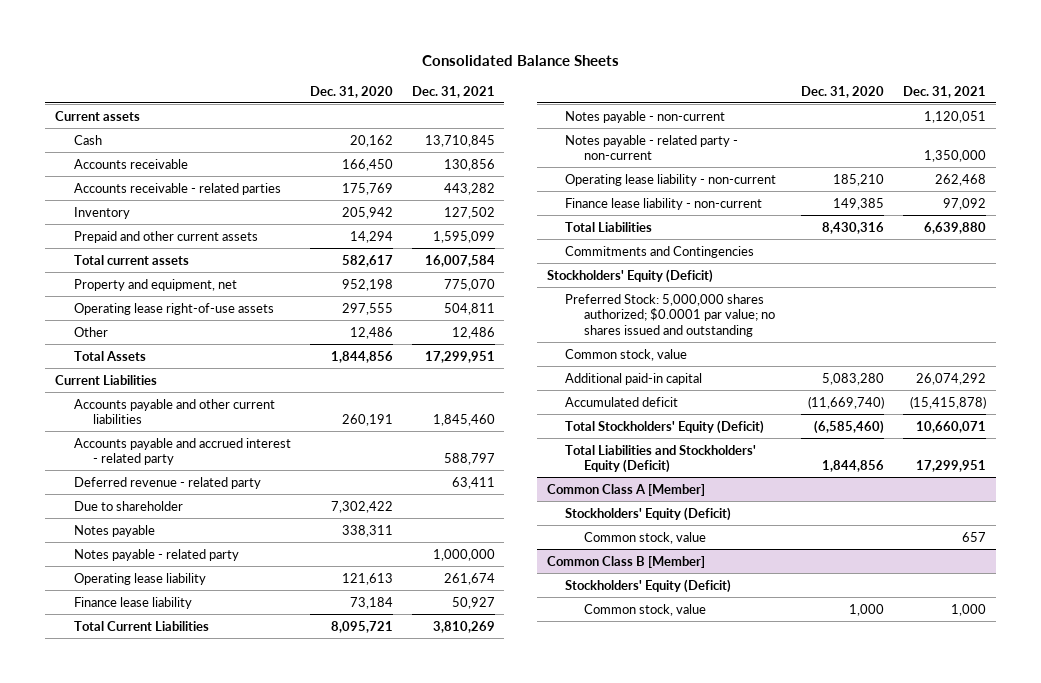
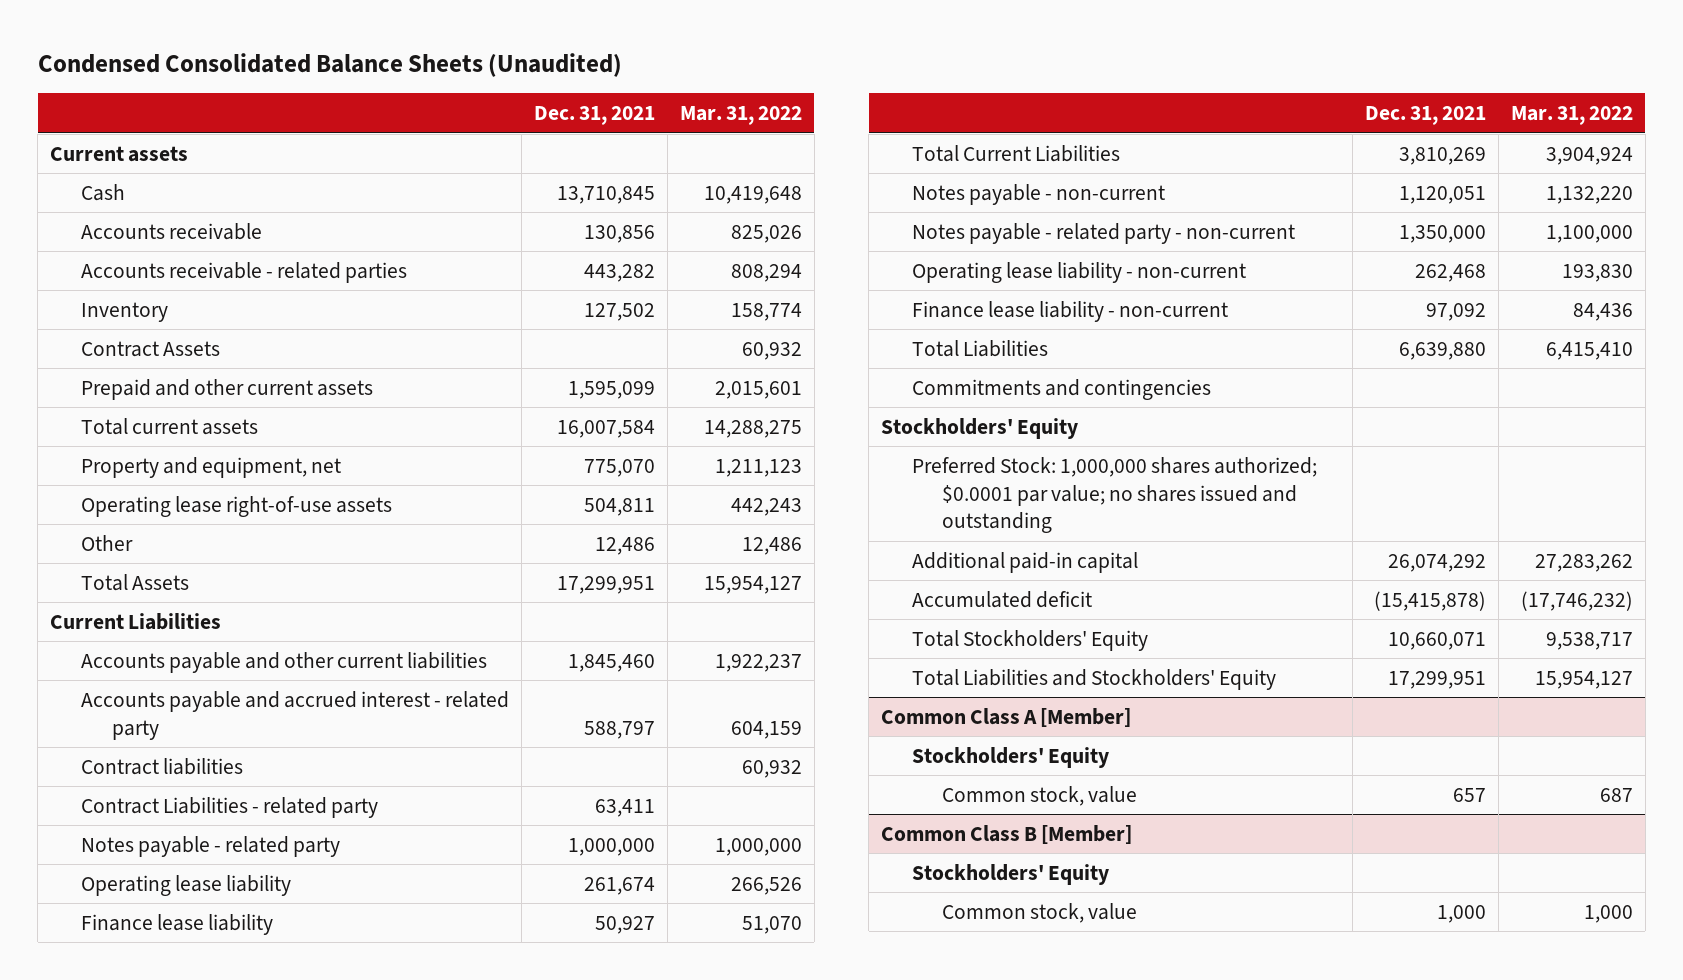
[421,54,619,66] Consolidated Balance Sheets -> [37,52,622,77] Condensed Consolidated Balance Sheets (Unaudited)
[309,85,393,98] Dec. 31, 2020 -> none
none -> [679,106,802,126] Mar. 31, 2022
none -> [80,340,220,357] Contract Assets
[73,500,183,511] Due to shareholder -> none
[73,524,155,537] Notes payable -> none
none -> [80,757,243,775] Contract liabilities
[73,476,261,489] Deferred revenue - related party -> [80,796,378,818] Contract Liabilities - related party
[565,348,688,361] Common stock, value -> none
[565,245,755,258] Commitments and Contingencies -> [911,378,1211,400] Commitments and contingencies
[546,268,713,283] Stockholders' Equity (Deficit) -> [881,417,1079,439] Stockholders' Equity
[565,293,776,337] Preferred Stock: 5,000,000 shares authorized; $0.0001 par value; no shares issued and outstanding -> [911,456,1317,534] Preferred Stock: 1,000,000 shares authorized; $0.0001 par value; no shares issued and outstanding
[565,419,765,434] Total Stockholders' Equity (Deficit) -> [911,629,1148,651] Total Stockholders' Equity
[565,444,757,474] Total Liabilities and Stockholders' Equity (Deficit) -> [911,668,1276,690] Total Liabilities and Stockholders' Equity
[565,506,732,521] Stockholders' Equity (Deficit) -> [911,746,1109,768] Stockholders' Equity
[565,578,732,593] Stockholders' Equity (Deficit) -> [911,863,1109,885] Stockholders' Equity

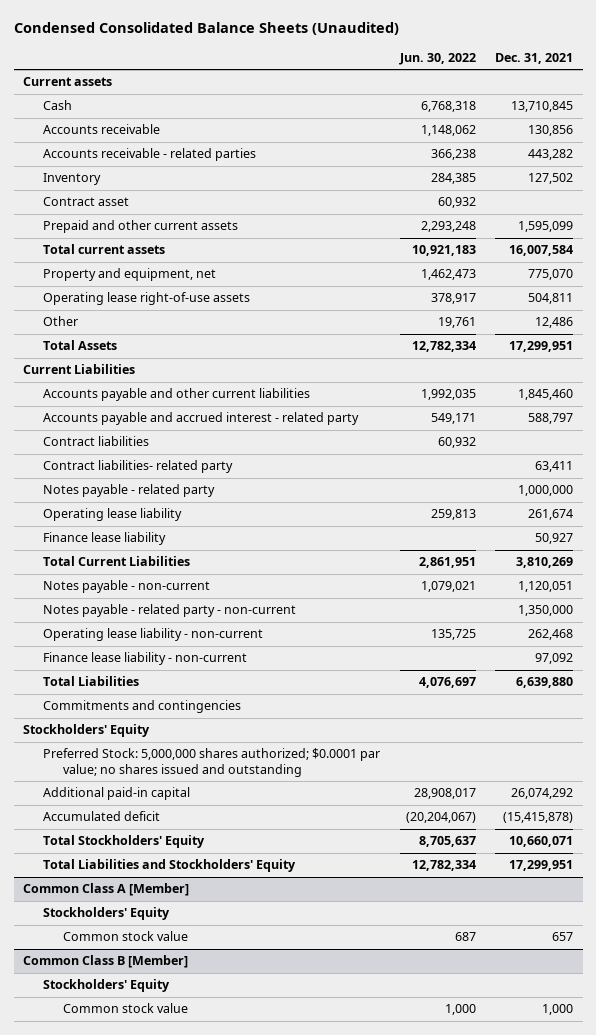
[679,106,802,126] Mar. 31, 2022 -> none
none -> [398,53,476,66] Jun. 30, 2022
[80,340,220,357] Contract Assets -> [43,197,130,207] Contract asset
[80,796,378,818] Contract Liabilities - related party -> [43,460,234,474] Contract liabilities- related party
[911,456,1317,534] Preferred Stock: 1,000,000 shares authorized; $0.0001 par value; no shares issued and outstanding -> [43,748,381,777] Preferred Stock: 5,000,000 shares authorized; $0.0001 par value; no shares issued and outstanding
[942,785,1138,806] Common stock, value -> [63,931,189,942] Common stock value
[942,902,1138,923] Common stock, value -> [63,1003,189,1014] Common stock value

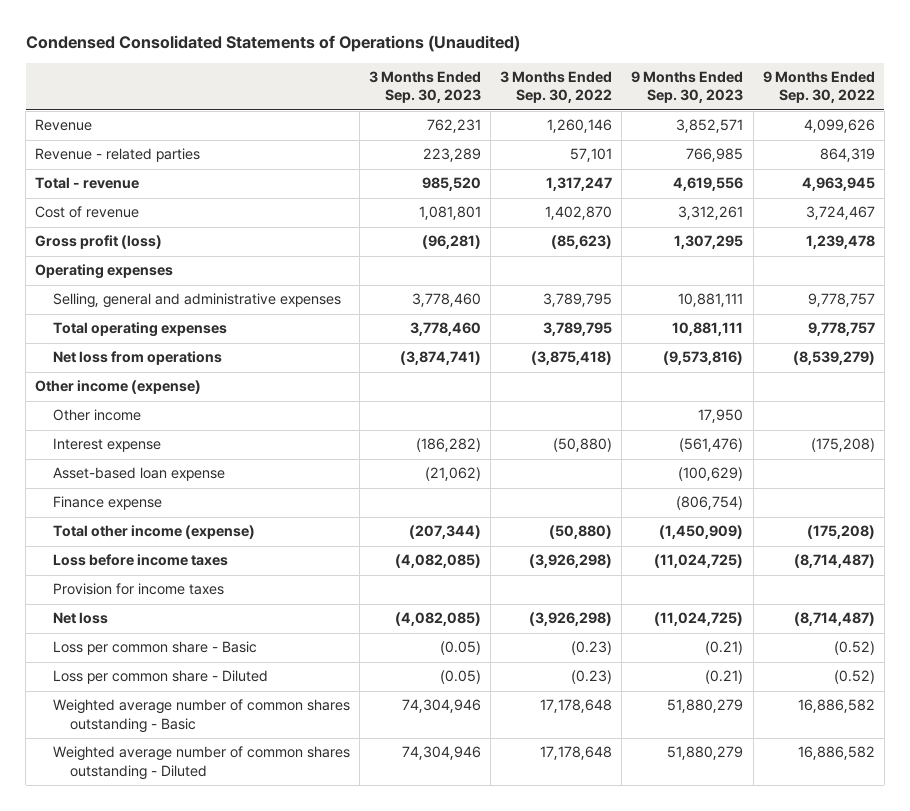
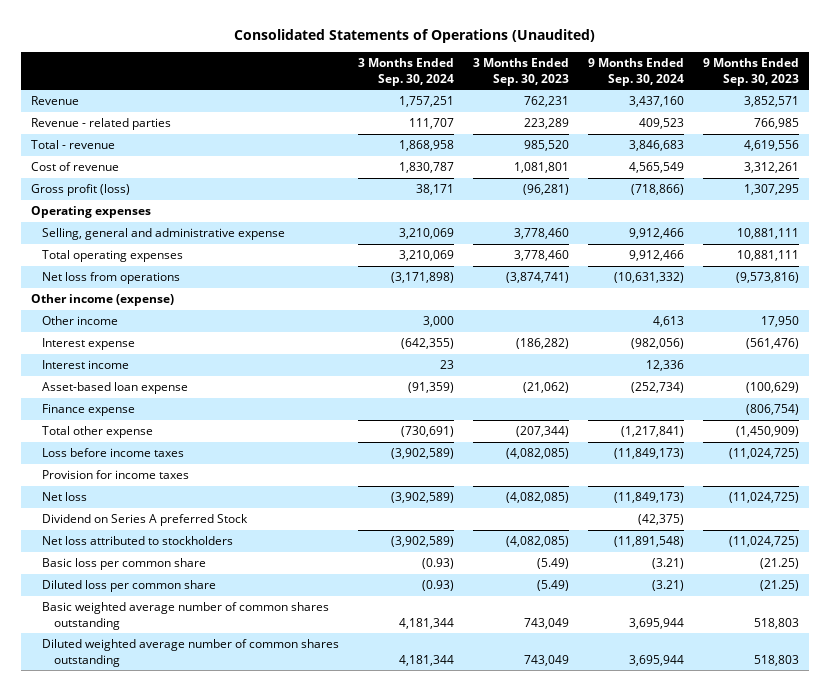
[25,35,520,53] Condensed Consolidated Statements of Operations (Unaudited) -> [234,28,596,43] Consolidated Statements of Operations (Unaudited)
[500,70,613,104] 3 Months Ended Sep. 30, 2022 -> none
[762,70,875,104] 9 Months Ended Sep. 30, 2022 -> none
none -> [358,58,455,86] 3 Months Ended Sep. 30, 2024
none -> [588,58,685,86] 9 Months Ended Sep. 30, 2024
[52,293,341,309] Selling, general and administrative expenses -> [42,228,286,241] Selling, general and administrative expense
none -> [42,360,130,370] Interest income
[52,525,255,540] Total other income (expense) -> [42,426,154,439] Total other expense
none -> [42,514,249,527] Dividend on Series A preferred Stock
none -> [42,536,234,546] Net loss attributed to stockholders
[52,641,257,656] Loss per common share - Basic -> [42,558,207,571] Basic loss per common share
[439,641,481,656] (0.05) -> [537,558,570,570] (5.49)
[705,641,744,656] (0.21) -> [760,558,800,570] (21.25)
[52,670,268,685] Loss per common share - Diluted -> [42,580,217,593] Diluted loss per common share
[439,670,481,685] (0.05) -> [537,580,570,592] (5.49)
[705,670,744,685] (0.21) -> [760,580,800,592] (21.25)
[52,699,350,733] Weighted average number of common shares outstanding - Basic -> [42,602,330,630] Basic weighted average number of common shares outstanding
[401,699,481,714] 74,304,946 -> [524,617,570,629] 743,049
[667,699,744,714] 51,880,279 -> [754,617,800,629] 518,803
[52,746,350,780] Weighted average number of common shares outstanding - Diluted -> [42,639,340,667] Diluted weighted average number of common shares outstanding
[401,746,481,761] 74,304,946 -> [524,654,570,666] 743,049
[667,746,744,761] 51,880,279 -> [754,654,800,666] 518,803

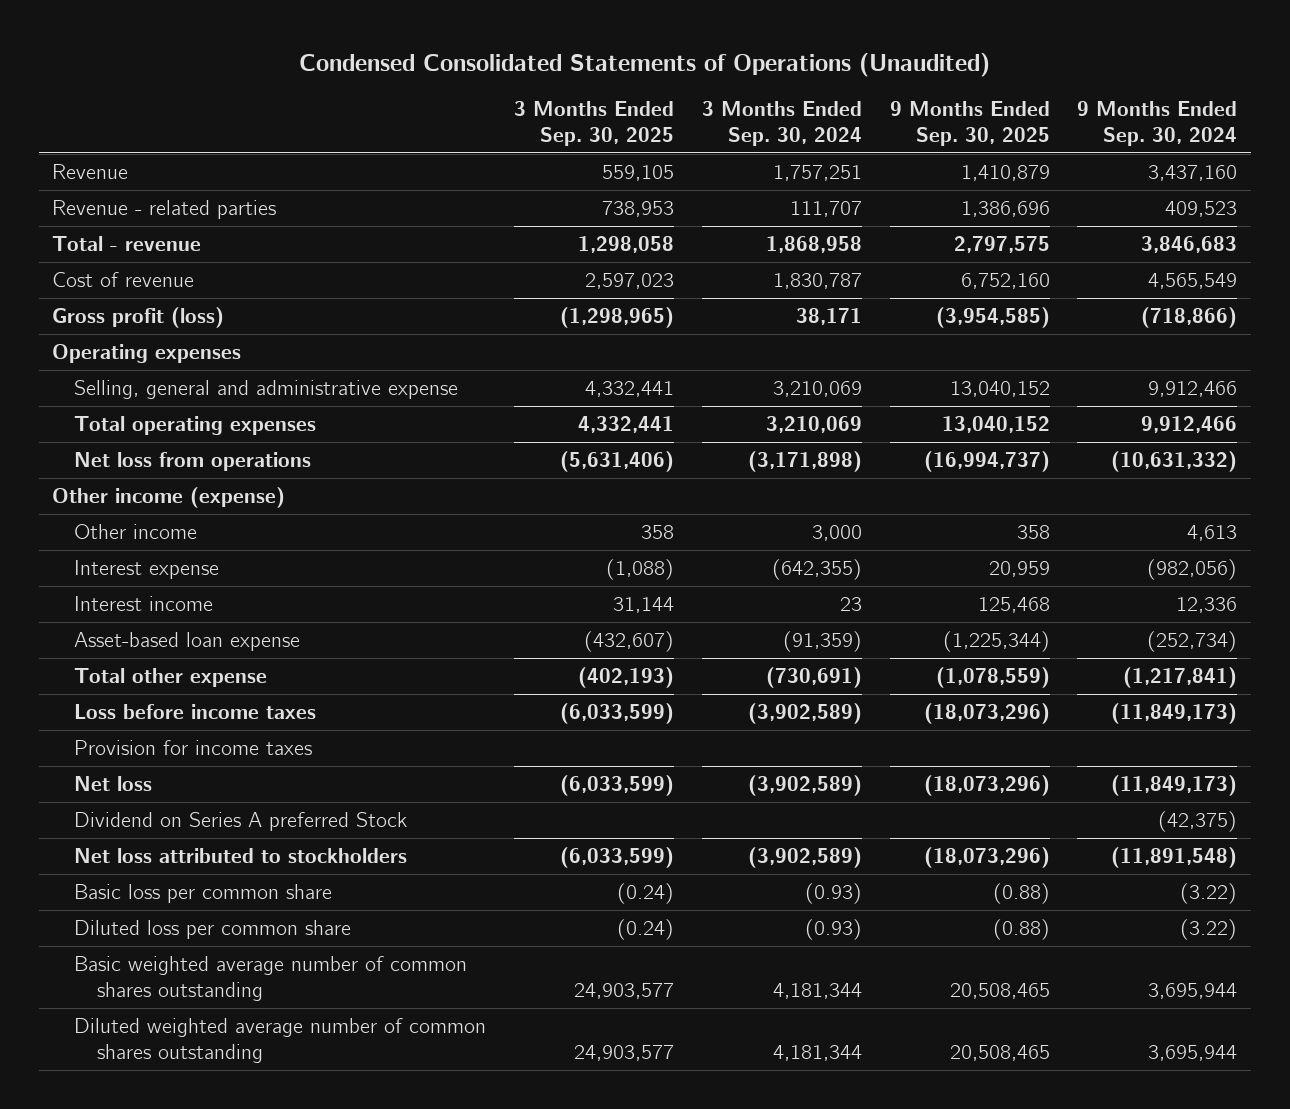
[234,28,596,43] Consolidated Statements of Operations (Unaudited) -> [298,52,990,77] Condensed Consolidated Statements of Operations (Unaudited)
[473,58,570,86] 3 Months Ended Sep. 30, 2023 -> none
[703,58,800,86] 9 Months Ended Sep. 30, 2023 -> none
none -> [514,101,675,147] 3 Months Ended Sep. 30, 2025
none -> [889,101,1050,147] 9 Months Ended Sep. 30, 2025
[42,404,136,417] Finance expense -> none
[652,558,685,570] (3.21) -> [1180,882,1238,904] (3.22)
[652,580,685,592] (3.21) -> [1180,918,1238,940] (3.22)

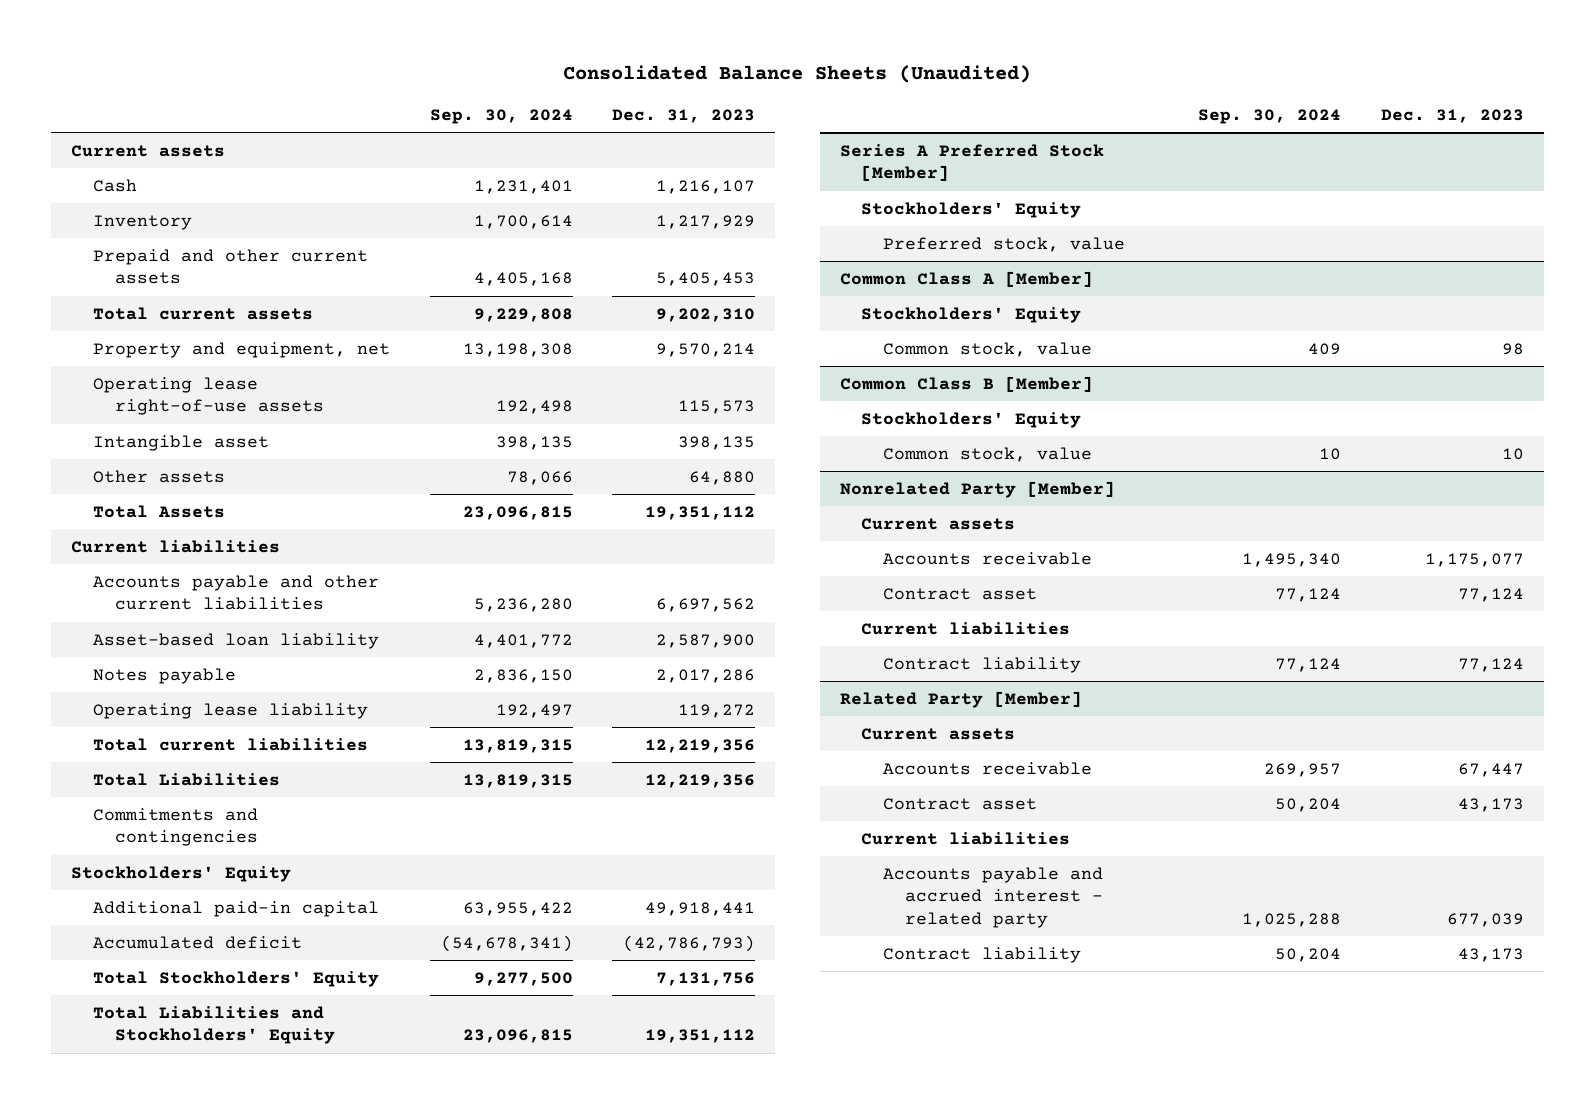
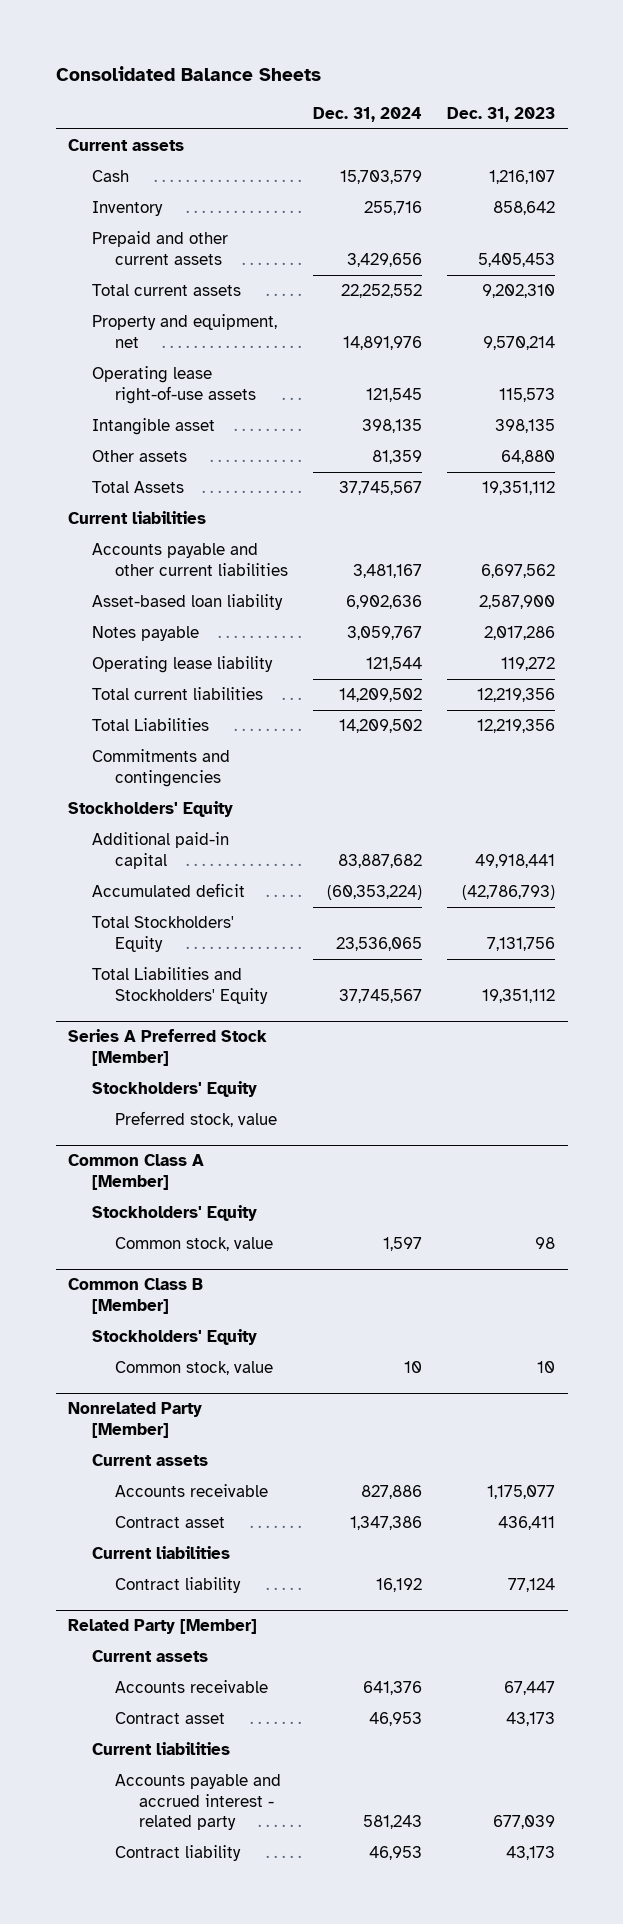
[563,65,1032,84] Consolidated Balance Sheets (Unaudited) -> [55,65,321,81] Consolidated Balance Sheets
[429,108,573,124] Sep. 30, 2024 -> none
none -> [313,106,423,122] Dec. 31, 2024
[656,214,756,229] 1,217,929 -> [493,201,556,216] 858,642
[1457,587,1524,602] 77,124 -> [498,1516,556,1531] 436,411

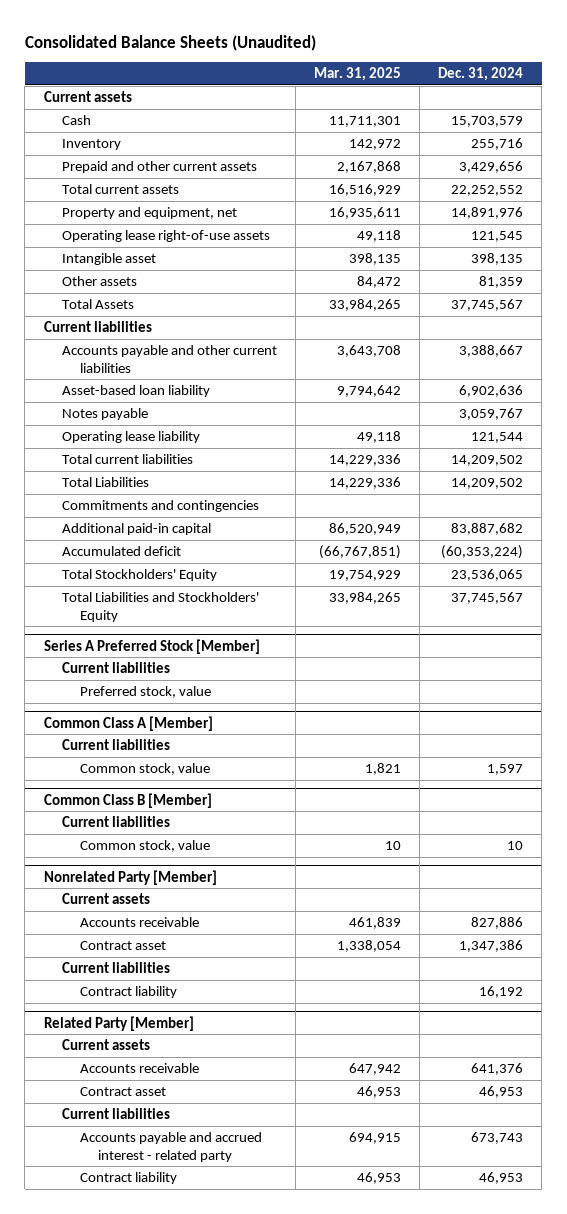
[55,65,321,81] Consolidated Balance Sheets -> [24,34,316,51] Consolidated Balance Sheets (Unaudited)
[447,106,556,122] Dec. 31, 2023 -> none
none -> [313,67,401,82] Mar. 31, 2025
[353,563,423,578] 3,481,167 -> [459,345,524,358] 3,388,667
[68,801,234,818] Stockholders' Equity -> none
[91,1081,257,1098] Stockholders' Equity -> none
none -> [61,662,170,674] Current liabilities
[91,1205,257,1222] Stockholders' Equity -> none
none -> [61,739,170,751] Current liabilities
[91,1329,257,1346] Stockholders' Equity -> none
none -> [61,816,170,828] Current liabilities
[363,1814,423,1829] 581,243 -> [471,1132,524,1145] 673,743

